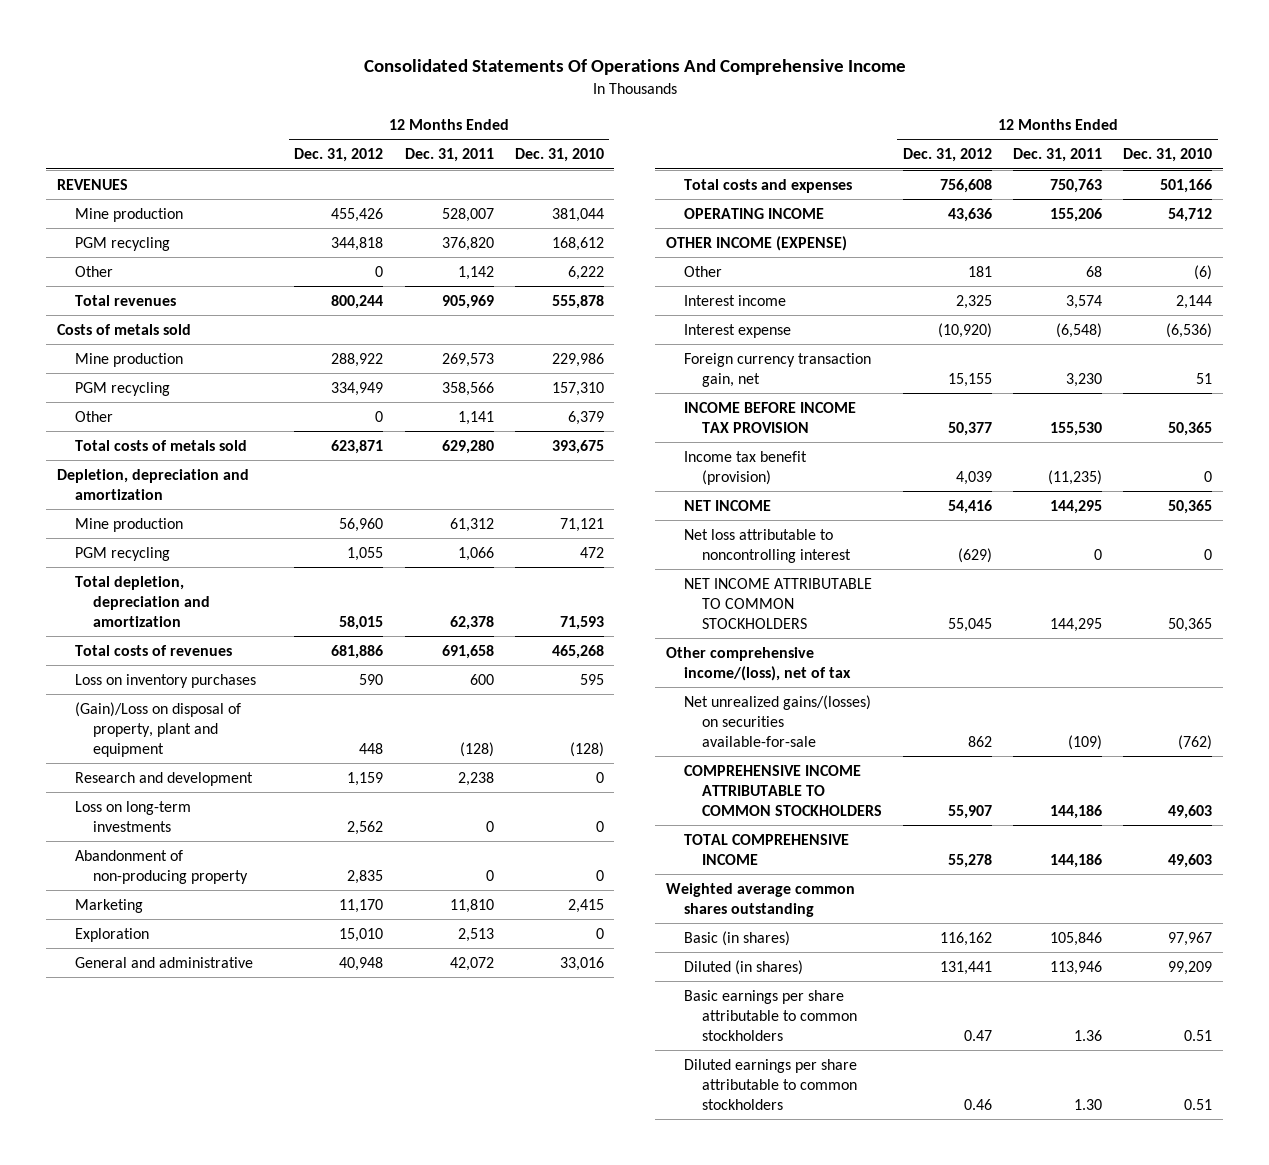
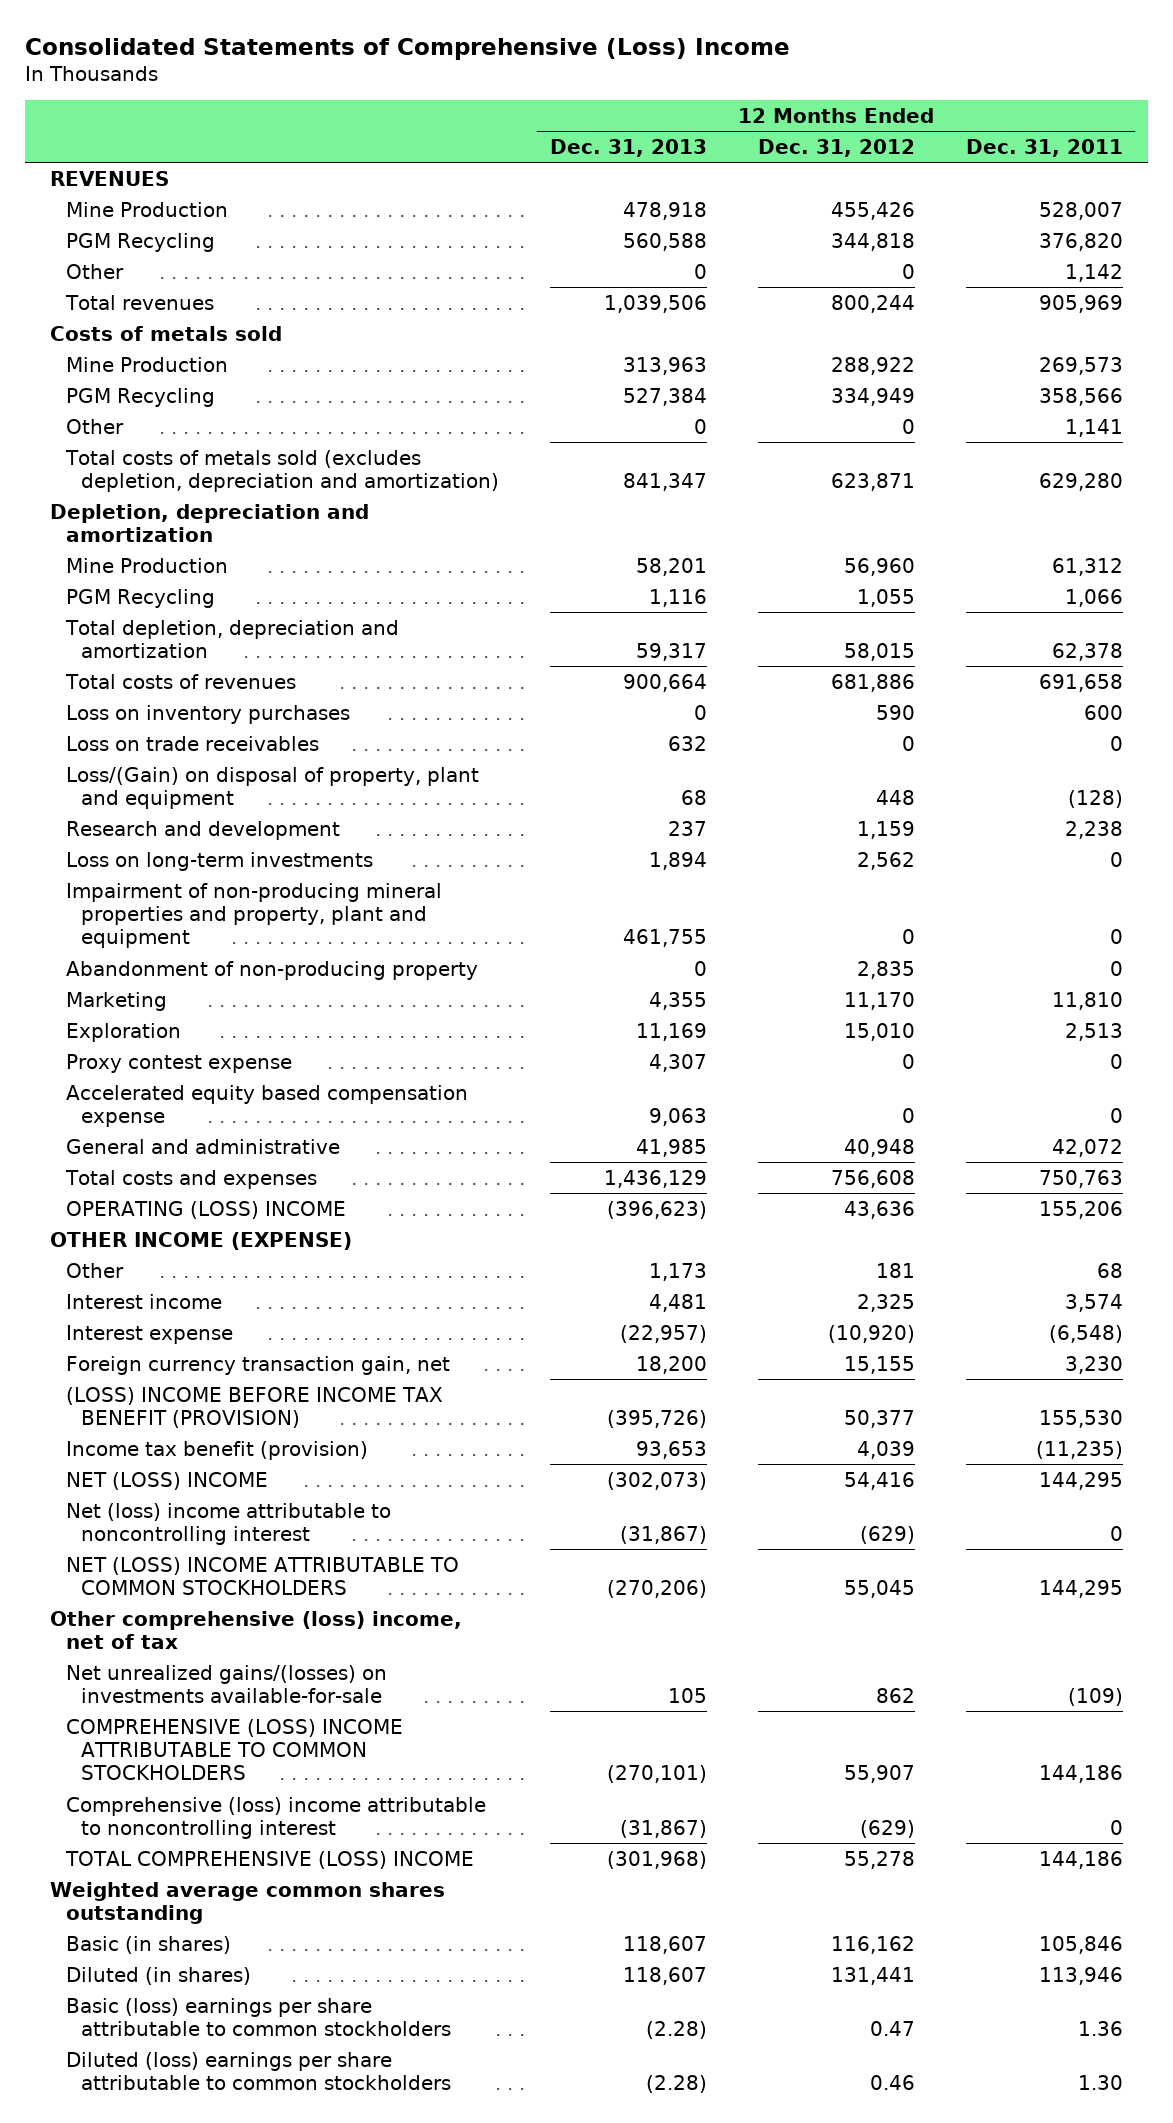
[363,58,906,75] Consolidated Statements Of Operations And Comprehensive Income -> [24,37,790,60] Consolidated Statements of Comprehensive (Loss) Income
[514,148,604,163] Dec. 31, 2010 -> none
none -> [549,138,707,157] Dec. 31, 2013
[75,207,184,222] Mine production -> [65,201,228,217] Mine Production
[75,236,171,251] PGM recycling -> [65,232,215,252] PGM Recycling
[75,352,184,367] Mine production -> [65,356,228,372] Mine Production
[75,381,171,396] PGM recycling -> [65,387,215,407] PGM Recycling
[75,439,248,451] Total costs of metals sold -> [64,449,500,492] Total costs of metals sold (excludes depletion, depreciation and amortization)
[75,517,184,532] Mine production -> [65,557,228,573] Mine Production
[75,546,171,561] PGM recycling -> [65,588,215,608] PGM Recycling
none -> [65,735,319,751] Loss on trade receivables
[75,701,242,757] (Gain)/Loss on disposal of property, plant and equipment -> [65,766,479,809] Loss/(Gain) on disposal of property, plant and equipment
none -> [65,882,442,949] Impairment of non-producing mineral properties and property, plant and equipment
none -> [65,1053,292,1073] Proxy contest expense
none -> [65,1084,468,1127] Accelerated equity based compensation expense
[683,207,824,219] OPERATING INCOME -> [65,1200,346,1219] OPERATING (LOSS) INCOME
[683,401,856,433] INCOME BEFORE INCOME TAX PROVISION -> [65,1386,443,1428] (LOSS) INCOME BEFORE INCOME TAX BENEFIT (PROVISION)
[683,499,771,511] NET INCOME -> [65,1471,268,1490] NET (LOSS) INCOME
[683,528,851,563] Net loss attributable to noncontrolling interest -> [65,1502,391,1545] Net (loss) income attributable to noncontrolling interest
[683,577,872,629] NET INCOME ATTRIBUTABLE TO COMMON STOCKHOLDERS -> [65,1556,459,1595] NET (LOSS) INCOME ATTRIBUTABLE TO COMMON STOCKHOLDERS
[665,646,851,681] Other comprehensive income/(loss), net of tax -> [50,1610,463,1649] Other comprehensive (loss) income, net of tax
[683,694,871,747] Net unrealized gains/(losses) on securities available-for-sale -> [65,1664,387,1703] Net unrealized gains/(losses) on investments available-for-sale
[683,764,882,816] COMPREHENSIVE INCOME ATTRIBUTABLE TO COMMON STOCKHOLDERS -> [65,1718,403,1781] COMPREHENSIVE (LOSS) INCOME ATTRIBUTABLE TO COMMON STOCKHOLDERS
none -> [65,1796,486,1839] Comprehensive (loss) income attributable to noncontrolling interest
[683,833,849,865] TOTAL COMPREHENSIVE INCOME -> [64,1850,474,1869] TOTAL COMPREHENSIVE (LOSS) INCOME
[683,989,857,1041] Basic earnings per share attributable to common stockholders -> [65,1997,452,2036] Basic (loss) earnings per share attributable to common stockholders
[683,1058,857,1110] Diluted earnings per share attributable to common stockholders -> [65,2051,452,2090] Diluted (loss) earnings per share attributable to common stockholders

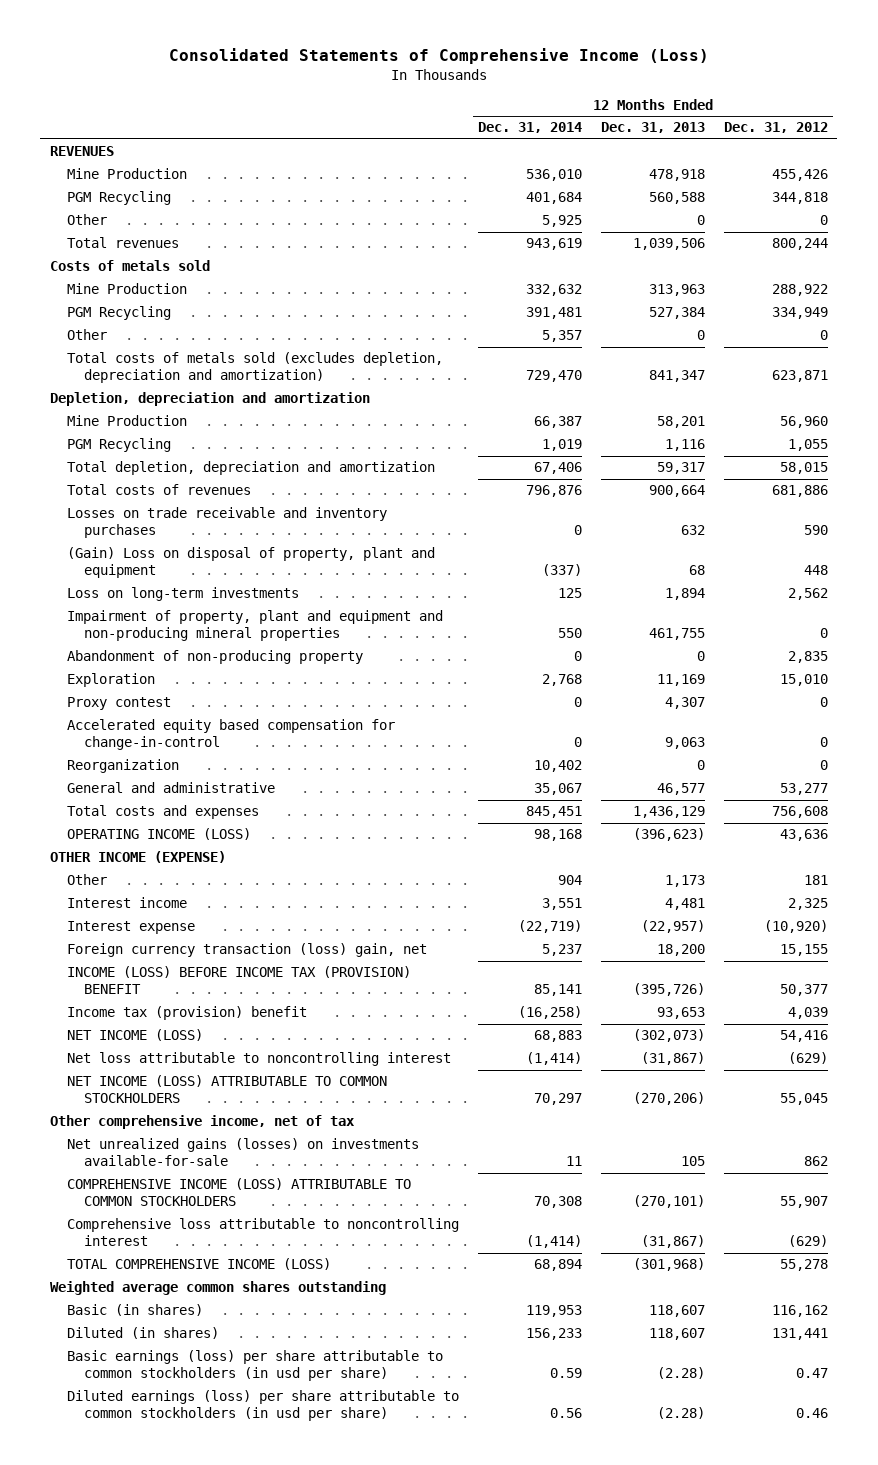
[24,37,790,60] Consolidated Statements of Comprehensive (Loss) Income -> [168,48,709,65] Consolidated Statements of Comprehensive Income (Loss)
[965,138,1123,157] Dec. 31, 2011 -> none
none -> [478,122,583,134] Dec. 31, 2014
[65,704,350,724] Loss on inventory purchases -> none
[65,820,340,840] Research and development -> none
[65,735,319,751] Loss on trade receivables -> [67,507,388,539] Losses on trade receivable and inventory purchases
[901,735,915,751] 0 -> [803,525,828,536] 590
[65,766,479,809] Loss/(Gain) on disposal of property, plant and equipment -> [67,547,436,579] (Gain) Loss on disposal of property, plant and equipment
[65,882,442,949] Impairment of non-producing mineral properties and property, plant and equipment -> [67,610,444,642] Impairment of property, plant and equipment and non-producing mineral properties
[65,991,167,1011] Marketing -> none
[65,1053,292,1073] Proxy contest expense -> [67,697,172,711] Proxy contest
[65,1084,468,1127] Accelerated equity based compensation expense -> [67,719,396,751] Accelerated equity based compensation for change-in-control
none -> [67,759,180,774] Reorganization
[635,1138,707,1157] 41,985 -> [656,783,705,796] 46,577
[843,1138,915,1157] 40,948 -> [779,783,828,796] 53,277
[65,1200,346,1219] OPERATING (LOSS) INCOME -> [67,828,252,841] OPERATING INCOME (LOSS)
[65,1355,450,1375] Foreign currency transaction gain, net -> [67,943,428,958] Foreign currency transaction (loss) gain, net
[65,1386,443,1428] (LOSS) INCOME BEFORE INCOME TAX BENEFIT (PROVISION) -> [67,966,412,995] INCOME (LOSS) BEFORE INCOME TAX (PROVISION) BENEFIT
[65,1440,368,1460] Income tax benefit (provision) -> [67,1006,308,1021] Income tax (provision) benefit
[65,1471,268,1490] NET (LOSS) INCOME -> [67,1029,204,1042] NET INCOME (LOSS)
[65,1502,391,1545] Net (loss) income attributable to noncontrolling interest -> [67,1052,452,1067] Net loss attributable to noncontrolling interest
[65,1556,459,1595] NET (LOSS) INCOME ATTRIBUTABLE TO COMMON STOCKHOLDERS -> [67,1075,388,1104] NET INCOME (LOSS) ATTRIBUTABLE TO COMMON STOCKHOLDERS
[50,1610,463,1649] Other comprehensive (loss) income, net of tax -> [49,1115,355,1130] Other comprehensive income, net of tax
[65,1664,387,1703] Net unrealized gains/(losses) on investments available-for-sale -> [67,1138,420,1167] Net unrealized gains (losses) on investments available-for-sale
[65,1718,403,1781] COMPREHENSIVE (LOSS) INCOME ATTRIBUTABLE TO COMMON STOCKHOLDERS -> [67,1178,412,1207] COMPREHENSIVE INCOME (LOSS) ATTRIBUTABLE TO COMMON STOCKHOLDERS
[65,1796,486,1839] Comprehensive (loss) income attributable to noncontrolling interest -> [67,1218,460,1247] Comprehensive loss attributable to noncontrolling interest
[64,1850,474,1869] TOTAL COMPREHENSIVE (LOSS) INCOME -> [67,1258,332,1271] TOTAL COMPREHENSIVE INCOME (LOSS)
[65,1997,452,2036] Basic (loss) earnings per share attributable to common stockholders -> [67,1350,444,1382] Basic earnings (loss) per share attributable to common stockholders (in usd per share)
[65,2051,452,2090] Diluted (loss) earnings per share attributable to common stockholders -> [67,1390,460,1422] Diluted earnings (loss) per share attributable to common stockholders (in usd per share)

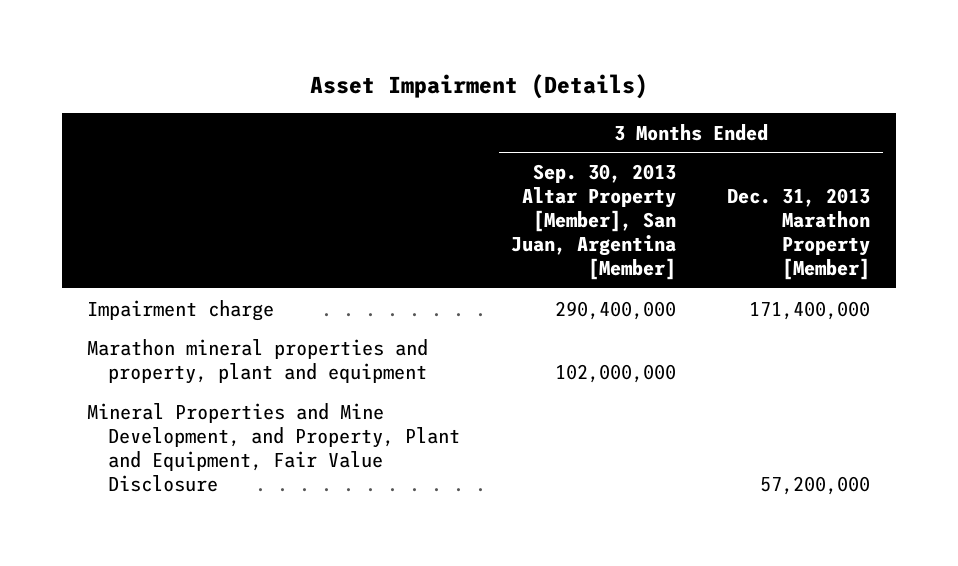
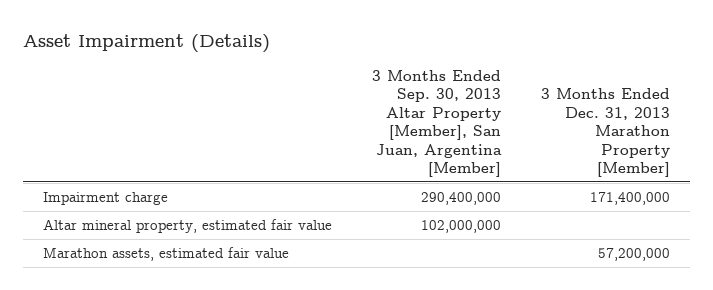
[87,338,429,384] Marathon mineral properties and property, plant and equipment -> [43,219,333,234] Altar mineral property, estimated fair value
[87,402,461,492] Mineral Properties and Mine Development, and Property, Plant and Equipment, Fair Value Disclosure -> [43,247,290,262] Marathon assets, estimated fair value

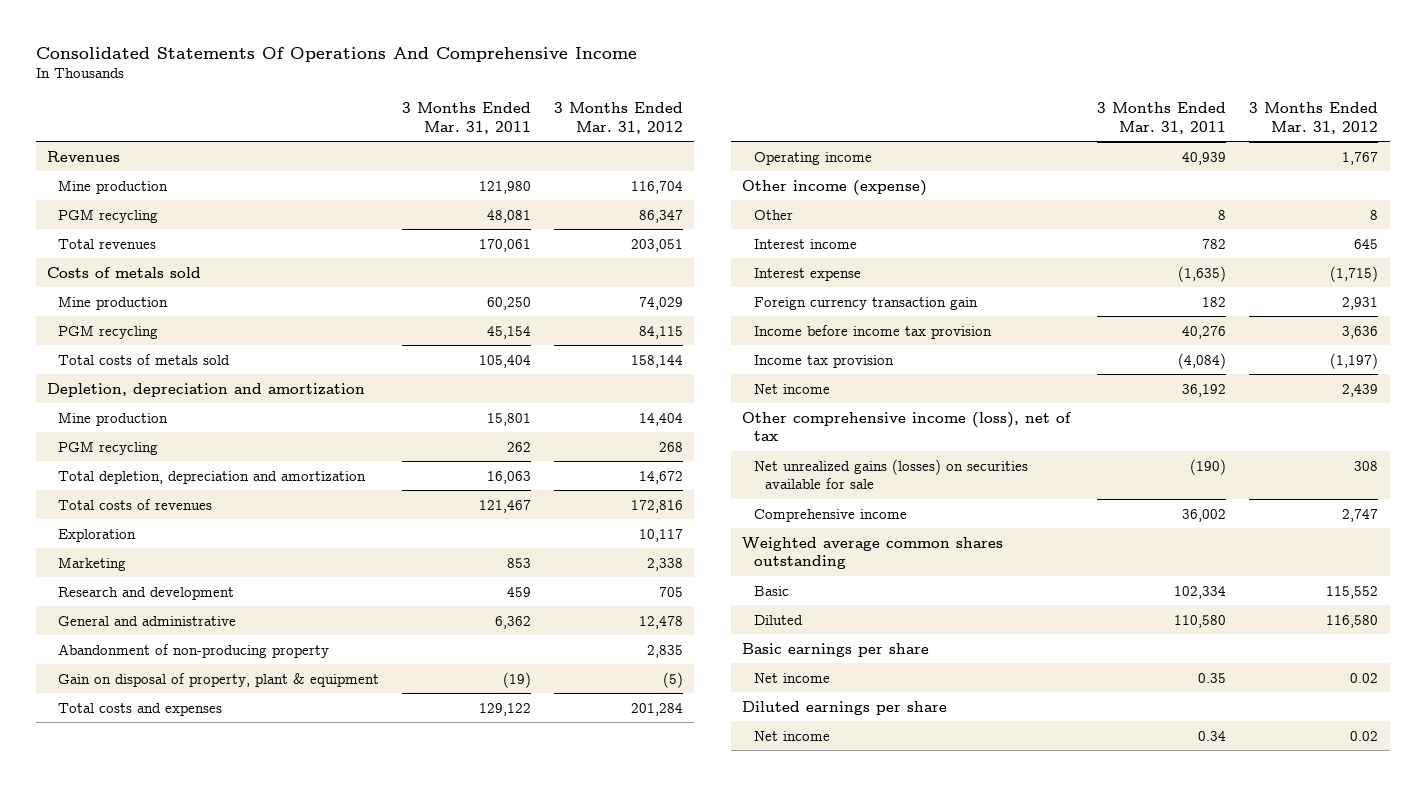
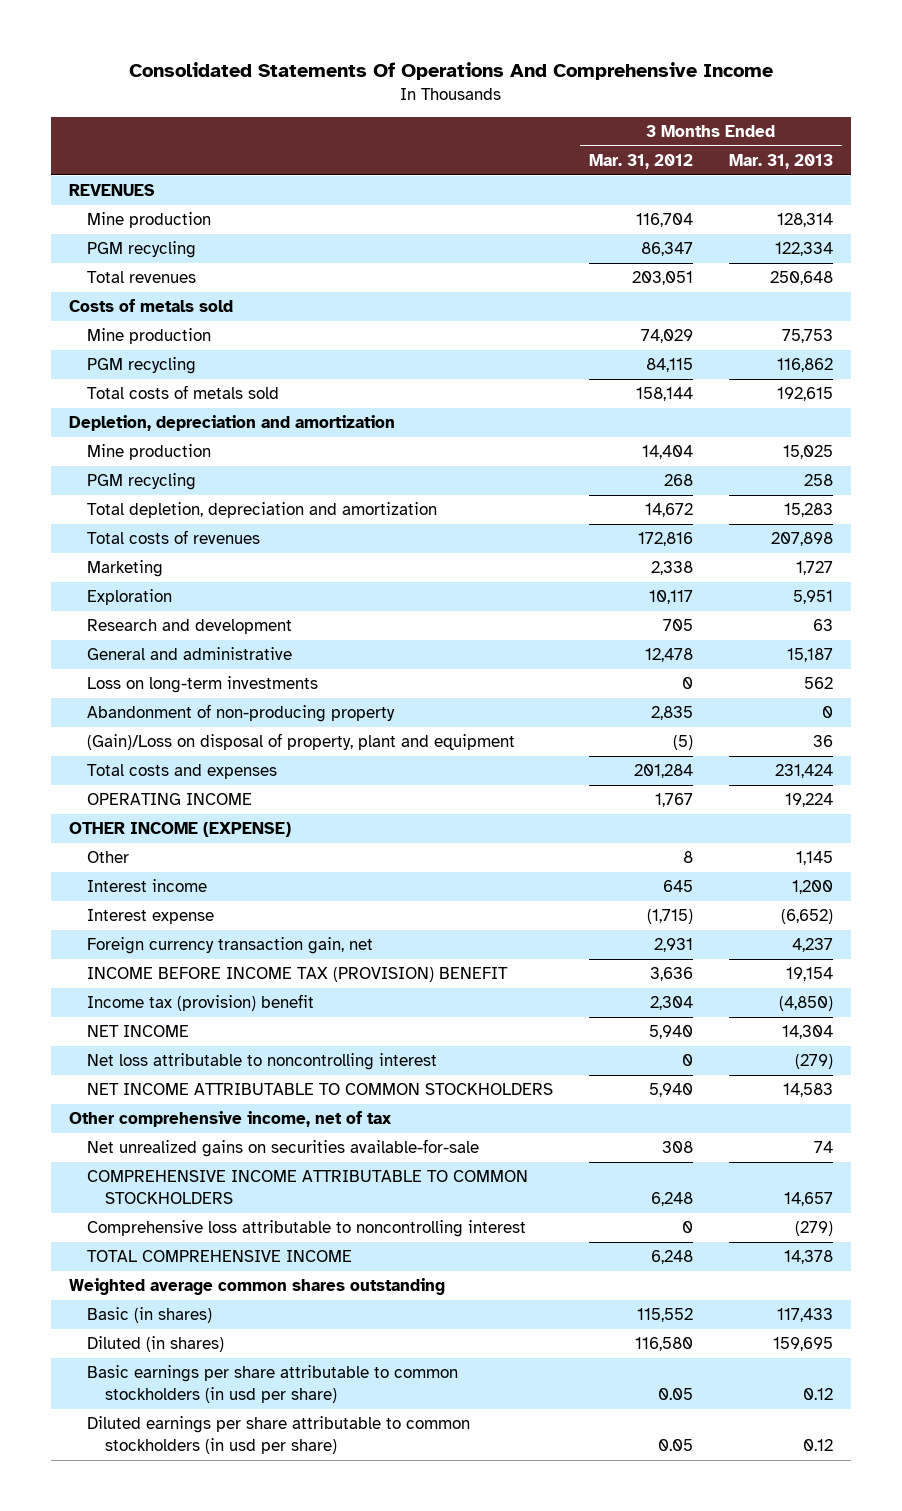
[401,101,531,134] 3 Months Ended Mar. 31, 2011 -> none
none -> [729,153,834,169] Mar. 31, 2013
[46,150,120,162] Revenues -> [68,184,155,197] REVENUES
[58,528,137,542] Exploration -> [86,589,172,606] Exploration
none -> [86,676,318,694] Loss on long-term investments
[58,672,380,687] Gain on disposal of property, plant & equipment -> [86,733,515,751] (Gain)/Loss on disposal of property, plant and equipment
[753,151,872,165] Operating income -> [86,793,252,806] OPERATING INCOME
[742,179,928,196] Other income (expense) -> [68,822,291,838] OTHER INCOME (EXPENSE)
[753,296,978,310] Foreign currency transaction gain -> [86,937,373,955] Foreign currency transaction gain, net
[753,324,992,339] Income before income tax provision -> [86,967,508,983] INCOME BEFORE INCOME TAX (PROVISION) BENEFIT
[753,354,894,368] Income tax provision -> [86,994,314,1012] Income tax (provision) benefit
[1330,352,1379,369] (1,197) -> [649,996,693,1011] 2,304
[753,383,830,394] Net income -> [86,1025,189,1038] NET INCOME
[1342,383,1379,397] 2,439 -> [648,1025,693,1040] 5,940
none -> [86,1053,437,1071] Net loss attributable to noncontrolling interest
none -> [86,1083,553,1096] NET INCOME ATTRIBUTABLE TO COMMON STOCKHOLDERS
[742,411,1073,442] Other comprehensive income (loss), net of tax -> [68,1111,392,1128] Other comprehensive income, net of tax
[753,458,1028,490] Net unrealized gains (losses) on securities available for sale -> [86,1139,479,1158] Net unrealized gains on securities available-for-sale
[753,508,907,522] Comprehensive income -> [86,1170,528,1204] COMPREHENSIVE INCOME ATTRIBUTABLE TO COMMON STOCKHOLDERS
[1342,508,1379,522] 2,747 -> [650,1191,693,1206] 6,248
none -> [86,1220,526,1238] Comprehensive loss attributable to noncontrolling interest
none -> [86,1250,352,1263] TOTAL COMPREHENSIVE INCOME
[742,642,930,657] Basic earnings per share -> none
[753,672,830,683] Net income -> none
[742,700,948,715] Diluted earnings per share -> none
[753,730,830,741] Net income -> none
[753,585,789,596] Basic -> [86,1307,212,1324] Basic (in shares)
[753,614,803,625] Diluted -> [86,1336,224,1353] Diluted (in shares)
none -> [86,1365,458,1403] Basic earnings per share attributable to common stockholders (in usd per share)
none -> [86,1416,470,1454] Diluted earnings per share attributable to common stockholders (in usd per share)

